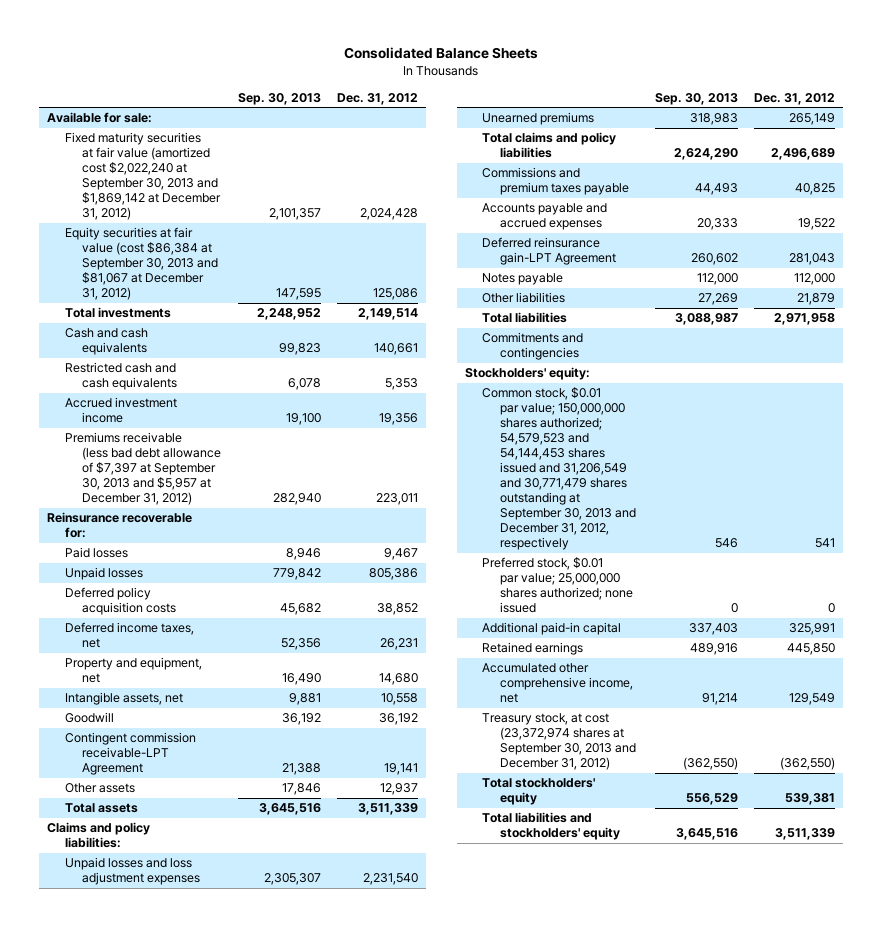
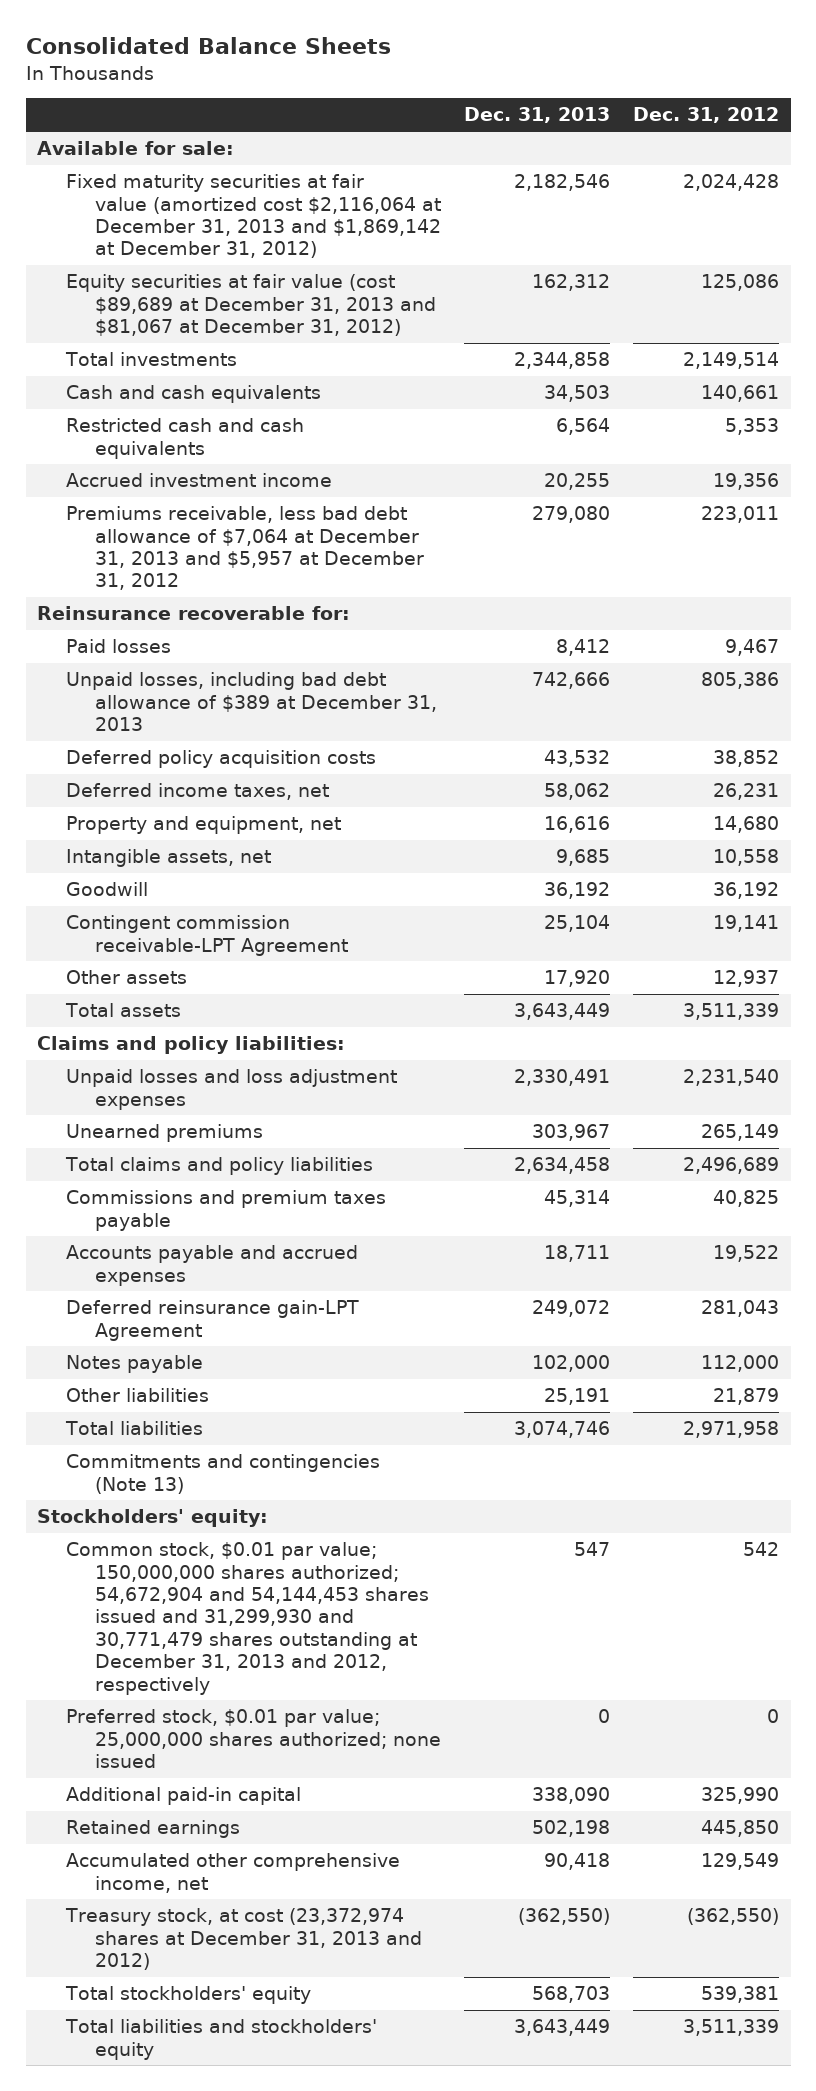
[237,92,321,105] Sep. 30, 2013 -> none
none -> [463,107,610,124] Dec. 31, 2013
[64,132,222,221] Fixed maturity securities at fair value (amortized cost $2,022,240 at September 30, 2013 and $1,869,142 at December 31, 2012) -> [65,174,441,259] Fixed maturity securities at fair value (amortized cost $2,116,064 at December 31, 2013 and $1,869,142 at December 31, 2012)
[64,227,219,301] Equity securities at fair value (cost $86,384 at September 30, 2013 and $81,067 at December 31, 2012) -> [65,274,436,337] Equity securities at fair value (cost $89,689 at December 31, 2013 and $81,067 at December 31, 2012)
[64,432,222,506] Premiums receivable (less bad debt allowance of $7,397 at September 30, 2013 and $5,957 at December 31, 2012) -> [65,506,424,591] Premiums receivable, less bad debt allowance of $7,064 at December 31, 2013 and $5,957 at December 31, 2012
[64,567,143,581] Unpaid losses -> [65,672,437,732] Unpaid losses, including bad debt allowance of $389 at December 31, 2013
[482,332,584,361] Commitments and contingencies -> [65,1454,380,1494] Commitments and contingencies (Note 13)
[482,387,636,551] Common stock, $0.01 par value; 150,000,000 shares authorized; 54,579,523 and 54,144,453 shares issued and 31,206,549 and 30,771,479 shares outstanding at September 30, 2013 and December 31, 2012, respectively -> [65,1542,429,1695] Common stock, $0.01 par value; 150,000,000 shares authorized; 54,672,904 and 54,144,453 shares issued and 31,299,930 and 30,771,479 shares outstanding at December 31, 2013 and 2012, respectively
[815,538,836,549] 541 -> [742,1542,779,1557] 542
[789,623,836,636] 325,991 -> [700,1787,779,1805] 325,990
[482,713,636,771] Treasury stock, at cost (23,372,974 shares at September 30, 2013 and December 31, 2012) -> [64,1908,422,1971] Treasury stock, at cost (23,372,974 shares at December 31, 2013 and 2012)

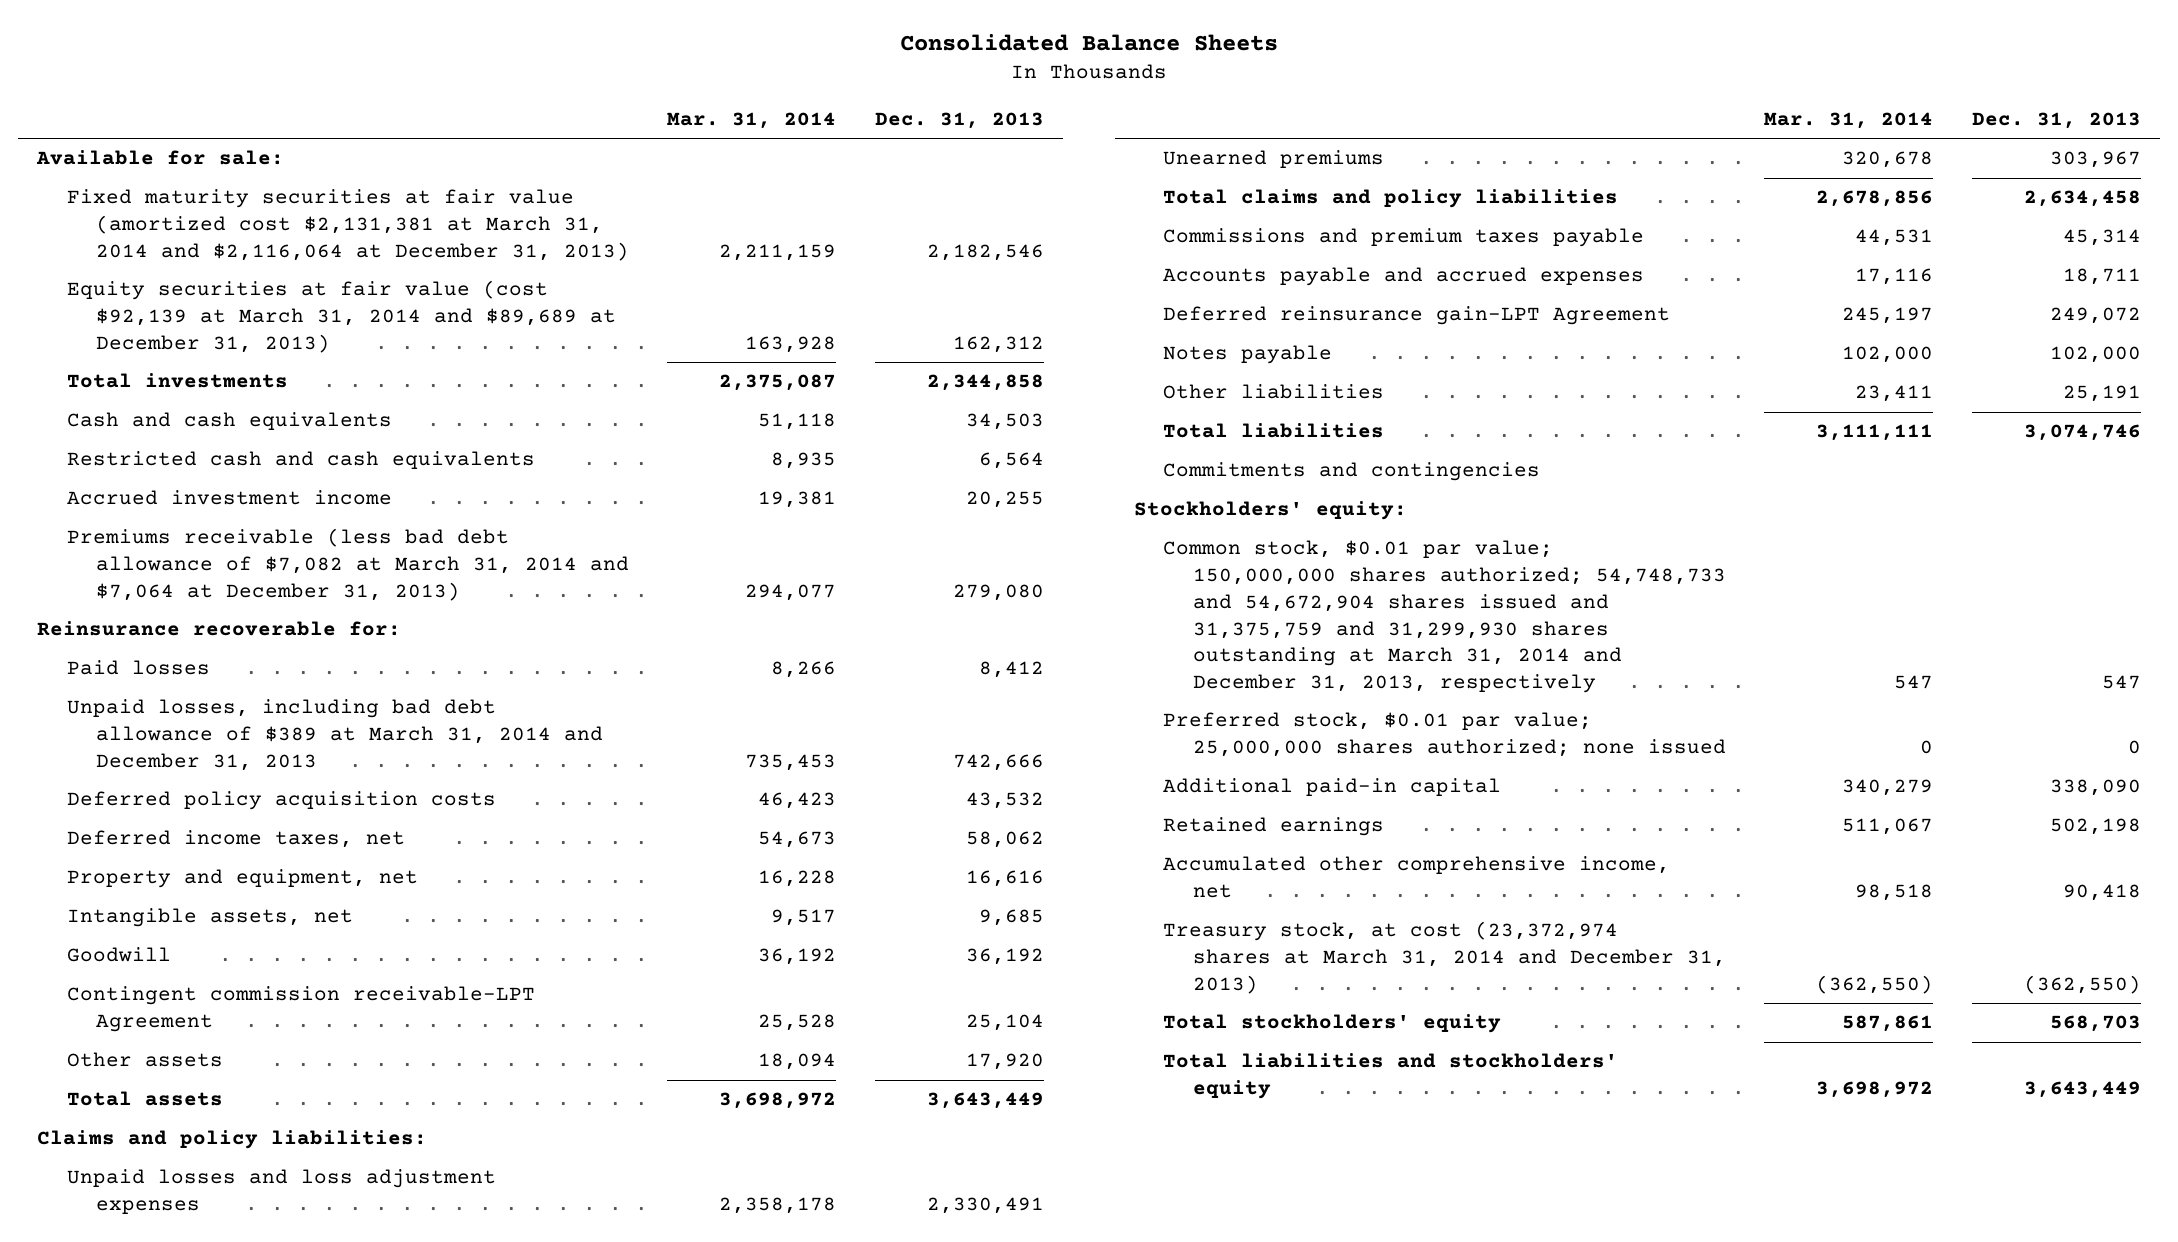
[632,107,779,124] Dec. 31, 2012 -> none
none -> [667,111,837,129] Mar. 31, 2014
[65,174,441,259] Fixed maturity securities at fair value (amortized cost $2,116,064 at December 31, 2013 and $1,869,142 at December 31, 2012) -> [66,189,629,261] Fixed maturity securities at fair value (amortized cost $2,131,381 at March 31, 2014 and $2,116,064 at December 31, 2013)
[65,274,436,337] Equity securities at fair value (cost $89,689 at December 31, 2013 and $81,067 at December 31, 2012) -> [66,280,616,353] Equity securities at fair value (cost $92,139 at March 31, 2014 and $89,689 at December 31, 2013)
[65,506,424,591] Premiums receivable, less bad debt allowance of $7,064 at December 31, 2013 and $5,957 at December 31, 2012 -> [66,528,629,601] Premiums receivable (less bad debt allowance of $7,082 at March 31, 2014 and $7,064 at December 31, 2013)
[65,672,437,732] Unpaid losses, including bad debt allowance of $389 at December 31, 2013 -> [66,699,603,771] Unpaid losses, including bad debt allowance of $389 at March 31, 2014 and December 31, 2013
[65,1454,380,1494] Commitments and contingencies (Note 13) -> [1163,462,1541,482] Commitments and contingencies
[65,1542,429,1695] Common stock, $0.01 par value; 150,000,000 shares authorized; 54,672,904 and 54,144,453 shares issued and 31,299,930 and 30,771,479 shares outstanding at December 31, 2013 and 2012, respectively -> [1163,540,1726,693] Common stock, $0.01 par value; 150,000,000 shares authorized; 54,748,733 and 54,672,904 shares issued and 31,375,759 and 31,299,930 shares outstanding at March 31, 2014 and December 31, 2013, respectively
[64,1908,422,1971] Treasury stock, at cost (23,372,974 shares at December 31, 2013 and 2012) -> [1163,921,1726,994] Treasury stock, at cost (23,372,974 shares at March 31, 2014 and December 31, 2013)

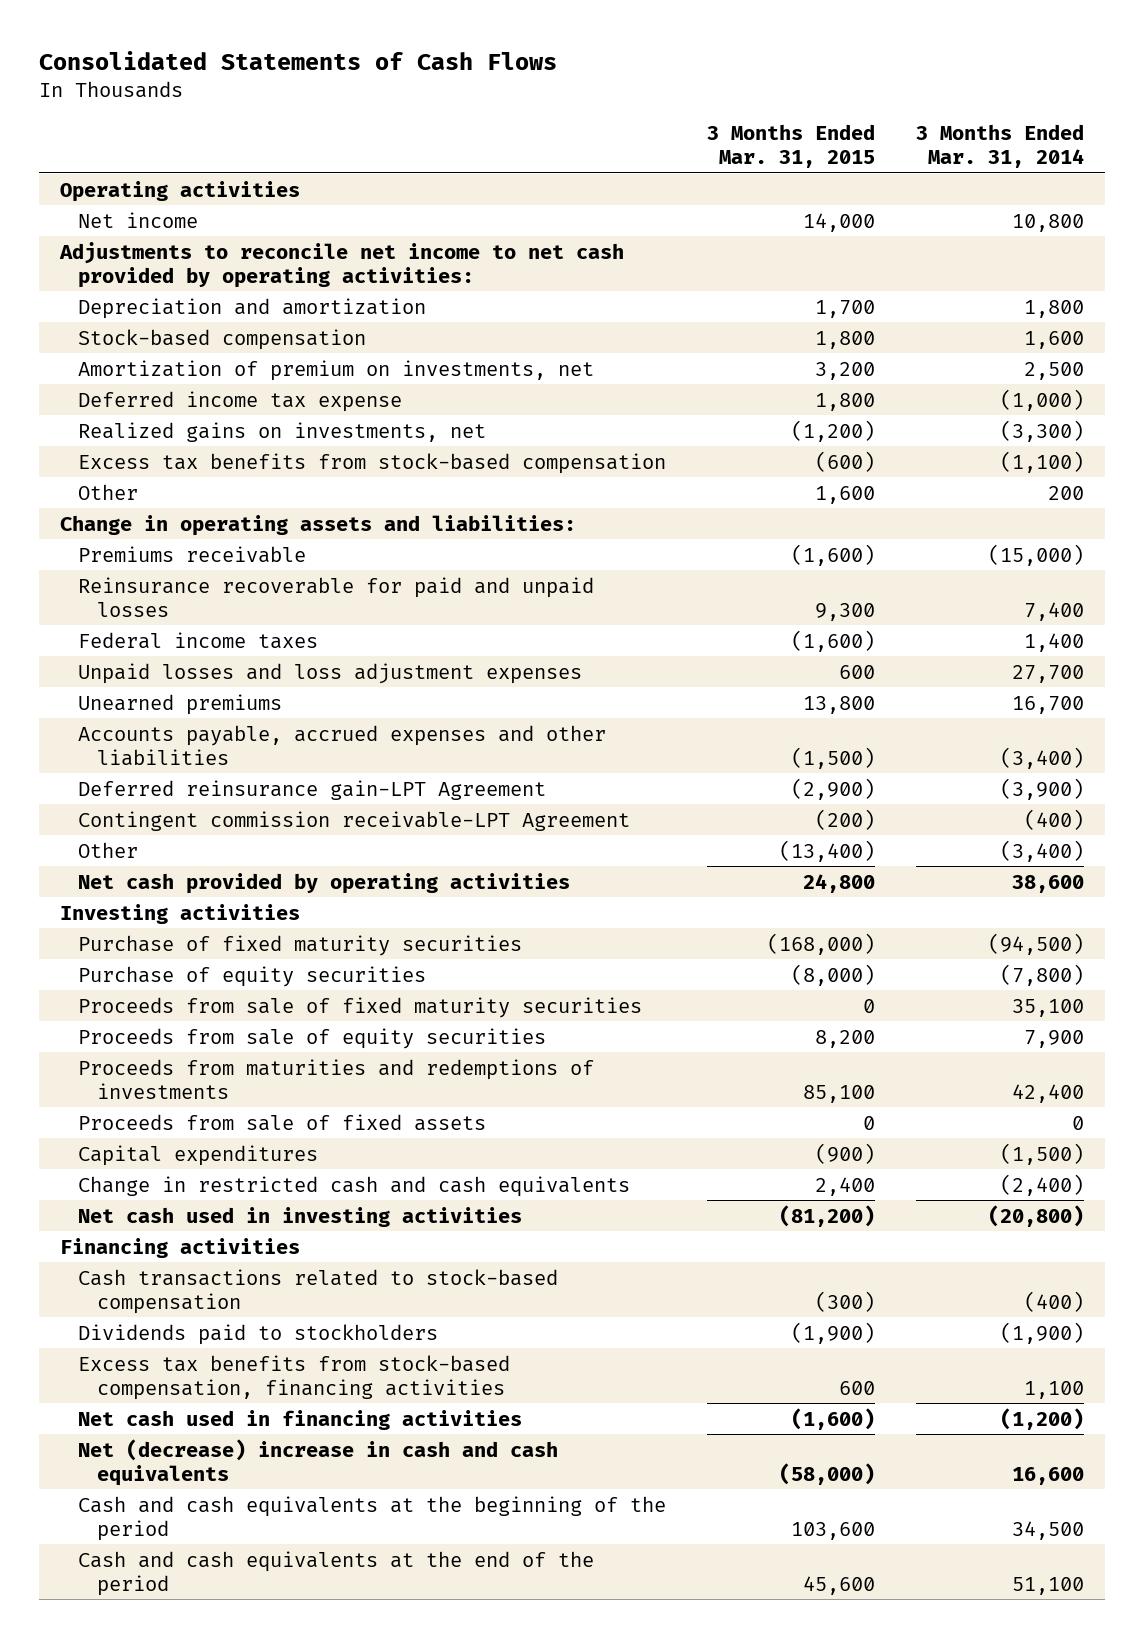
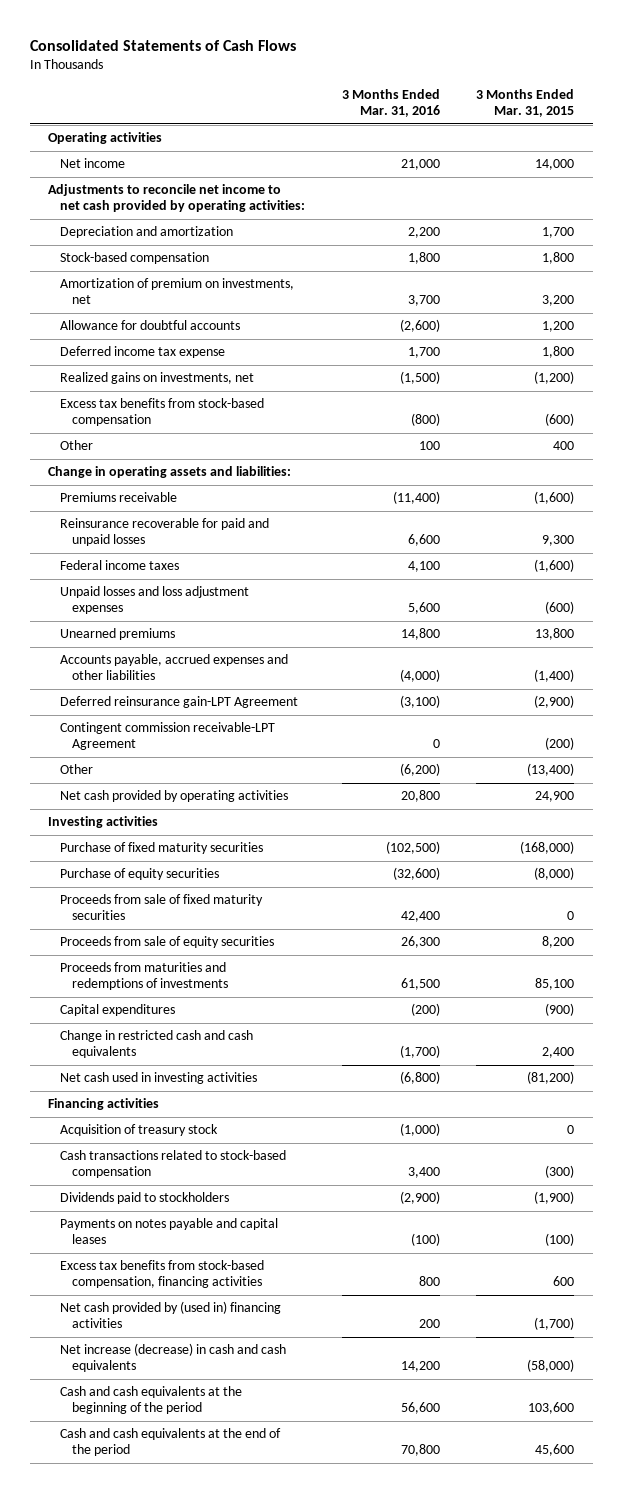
[916,124,1085,168] 3 Months Ended Mar. 31, 2014 -> none
none -> [341,89,440,118] 3 Months Ended Mar. 31, 2016
none -> [60,320,241,331] Allowance for doubtful accounts
[815,485,876,504] 1,600 -> [553,441,575,451] 400
[839,664,876,679] 600 -> [545,601,575,615] (600)
[791,746,876,769] (1,500) -> [534,669,575,683] (1,400)
[803,873,876,893] 24,800 -> [535,791,575,803] 24,900
[78,1113,487,1131] Proceeds from sale of fixed assets -> none
none -> [60,1124,219,1137] Acquisition of treasury stock
none -> [60,1218,279,1245] Payments on notes payable and capital leases
[78,1409,523,1430] Net cash used in financing activities -> [60,1301,282,1329] Net cash provided by (used in) financing activities
[791,1407,876,1430] (1,600) -> [534,1317,575,1331] (1,700)
[78,1438,559,1486] Net (decrease) increase in cash and cash equivalents -> [60,1343,287,1373] Net increase (decrease) in cash and cash equivalents

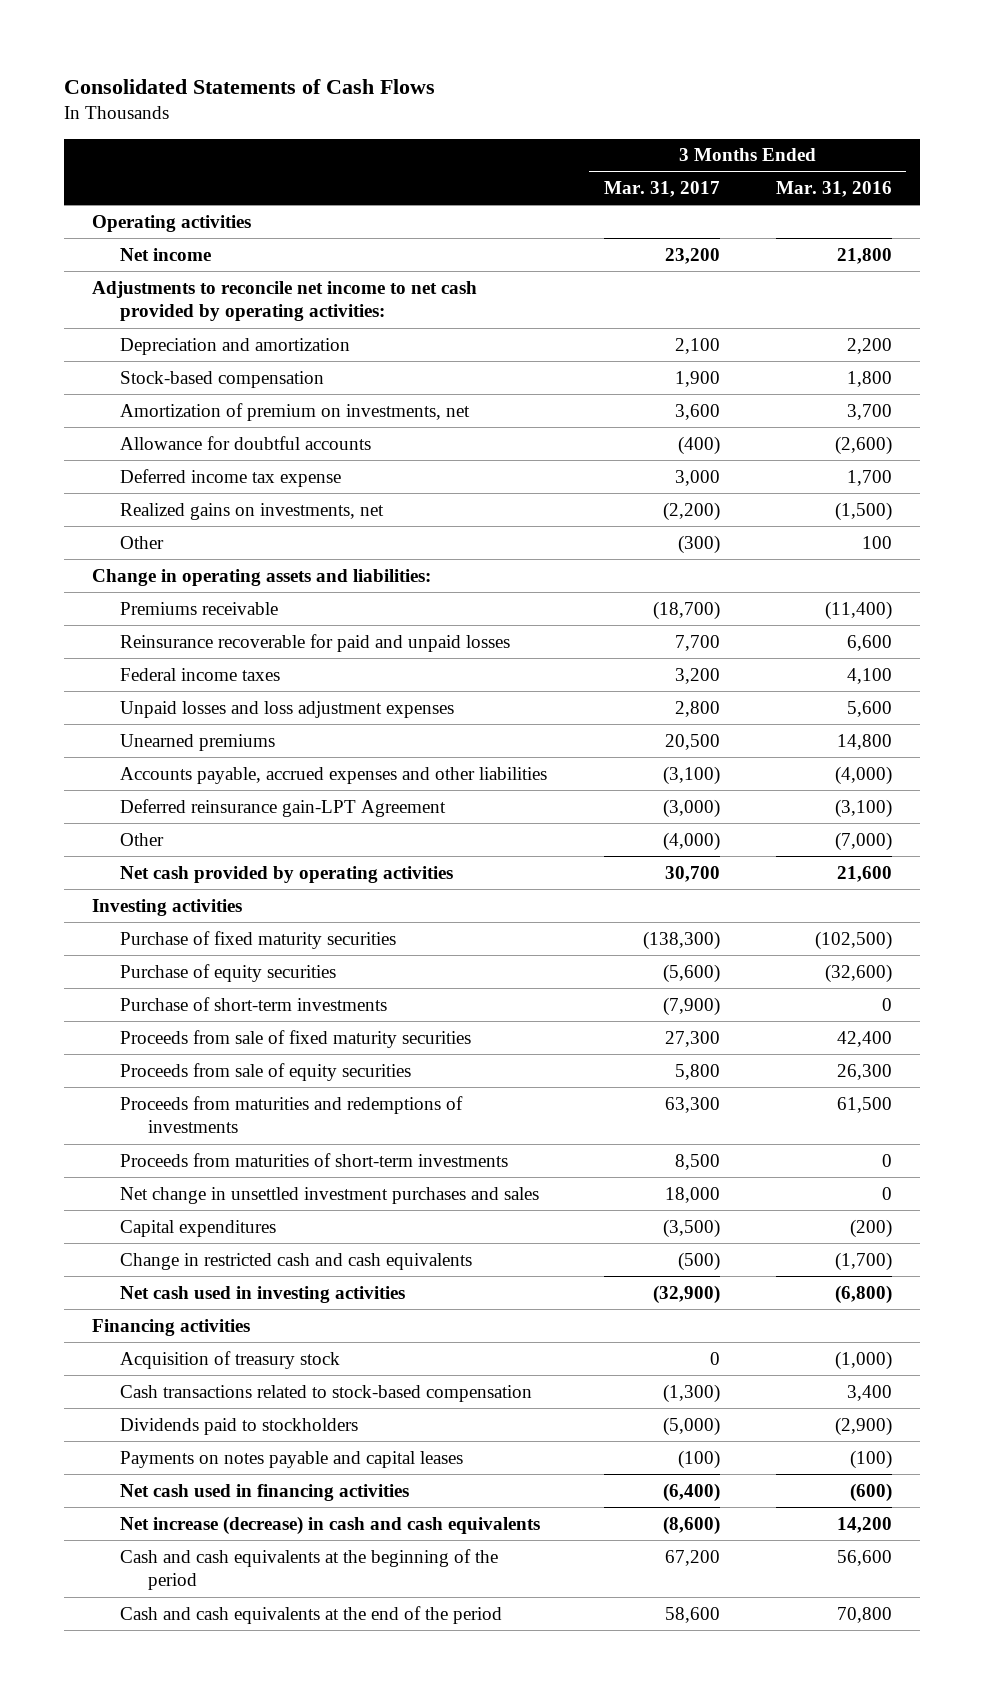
[476,89,575,118] 3 Months Ended Mar. 31, 2015 -> none
none -> [603,181,720,198] Mar. 31, 2017
[400,159,440,171] 21,000 -> [837,247,893,264] 21,800
[60,398,265,427] Excess tax benefits from stock-based compensation -> none
[60,722,276,751] Contingent commission receivable-LPT Agreement -> none
[399,763,440,777] (6,200) -> [835,831,893,851] (7,000)
[400,790,440,803] 20,800 -> [837,865,893,882] 21,600
none -> [120,996,388,1011] Purchase of short-term investments
none -> [120,1152,509,1167] Proceeds from maturities of short-term investments
none -> [120,1186,540,1204] Net change in unsettled investment purchases and sales
[60,1260,265,1289] Excess tax benefits from stock-based compensation, financing activities -> none
[60,1301,282,1329] Net cash provided by (used in) financing activities -> [120,1483,410,1501] Net cash used in financing activities
[418,1319,440,1329] 200 -> [850,1482,893,1502] (600)

